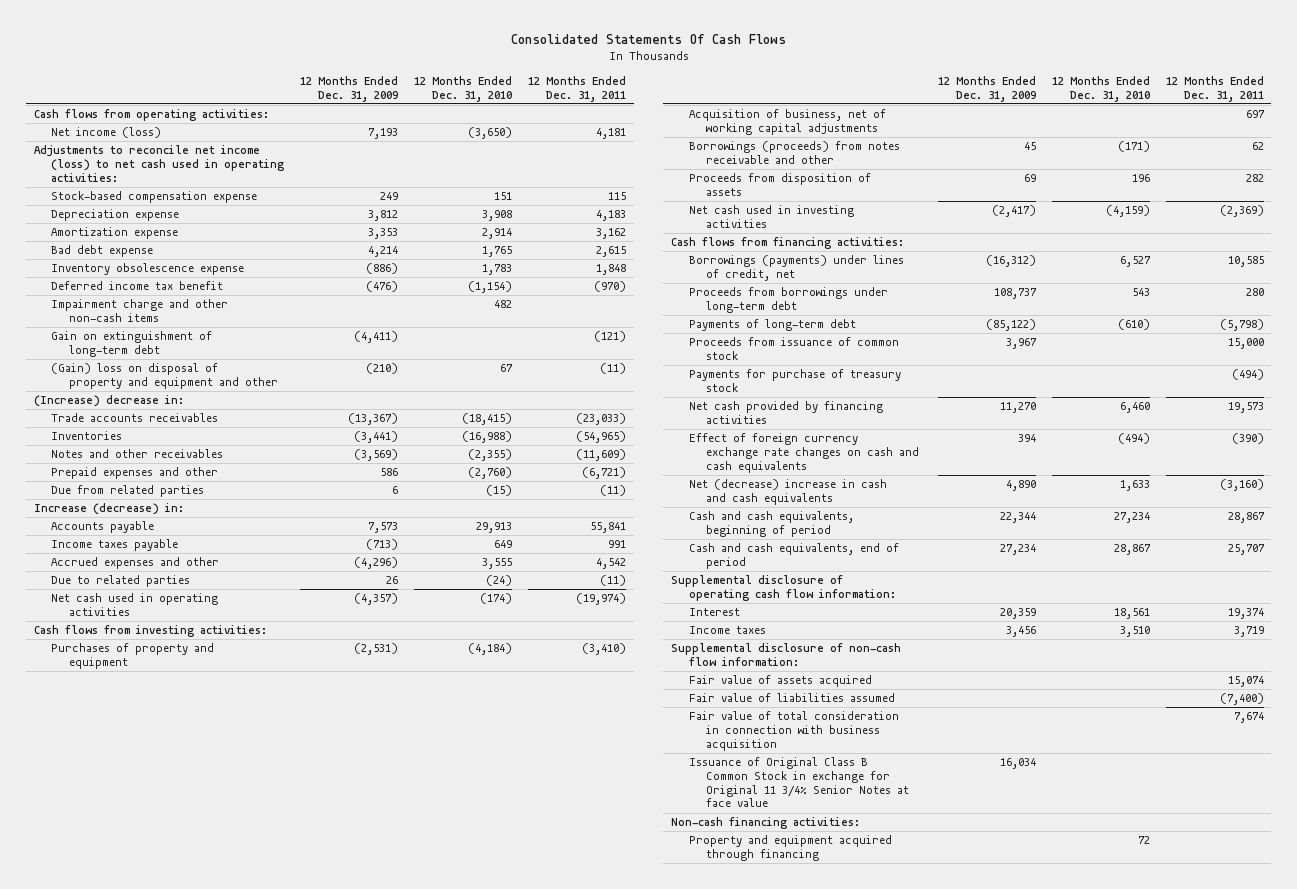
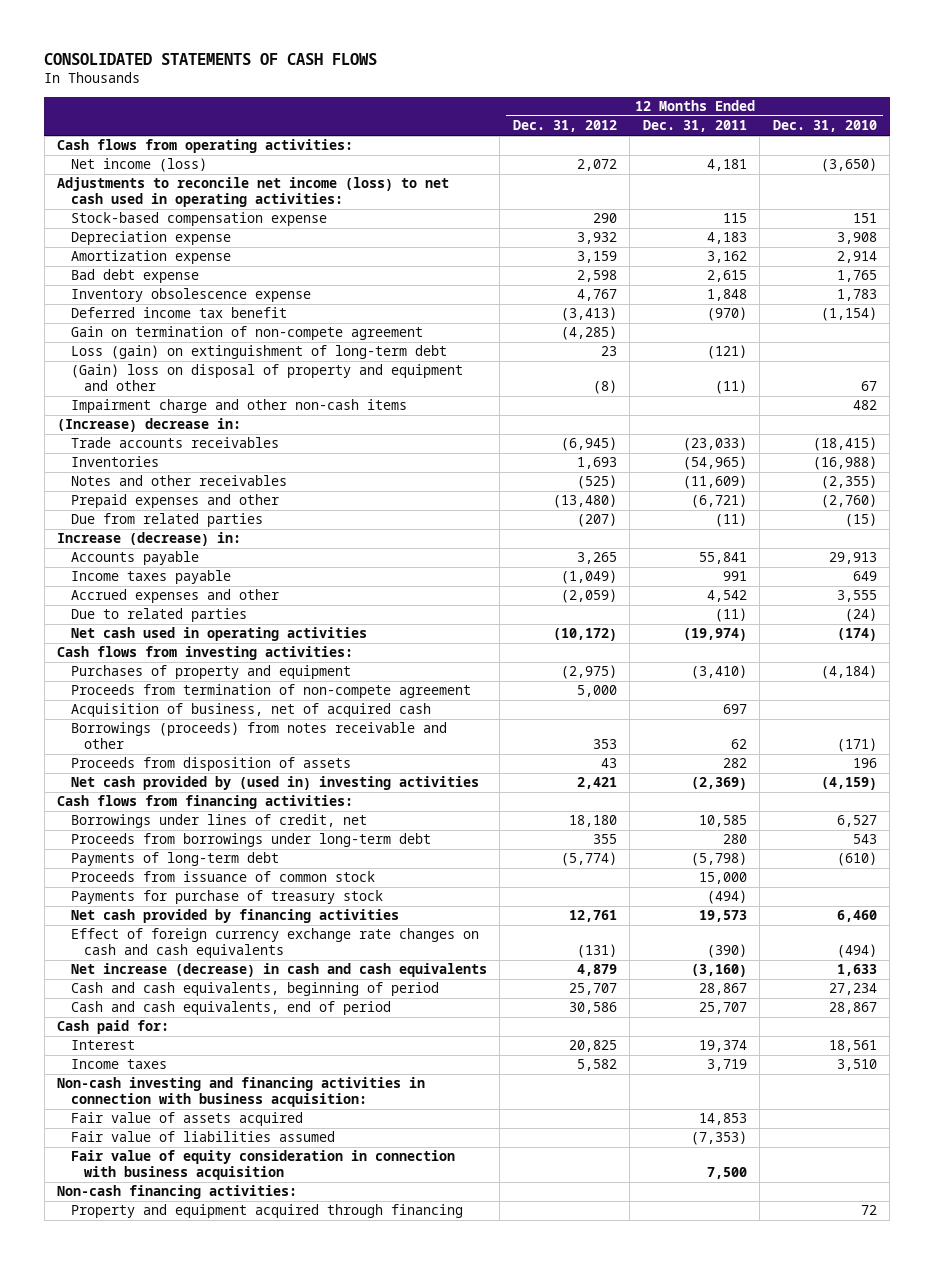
[510,34,786,45] Consolidated Statements Of Cash Flows -> [44,53,378,66] CONSOLIDATED STATEMENTS OF CASH FLOWS
[300,75,399,102] 12 Months Ended Dec. 31, 2009 -> none
none -> [512,120,617,133] Dec. 31, 2012
none -> [70,326,423,341] Gain on termination of non-compete agreement
[51,331,213,357] Gain on extinguishment of long-term debt -> [70,345,447,360] Loss (gain) on extinguishment of long-term debt
[51,299,229,322] Impairment charge and other non-cash items -> [70,399,407,414] Impairment charge and other non-cash items
none -> [70,684,471,699] Proceeds from termination of non-compete agreement
[688,109,886,135] Acquisition of business, net of working capital adjustments -> [70,703,431,718] Acquisition of business, net of acquired cash
[688,205,854,228] Net cash used in investing activities -> [70,776,479,791] Net cash provided by (used in) investing activities
[688,255,904,281] Borrowings (payments) under lines of credit, net -> [70,814,367,829] Borrowings under lines of credit, net
[688,479,887,505] Net (decrease) increase in cash and cash equivalents -> [70,963,487,978] Net increase (decrease) in cash and cash equivalents
[671,575,896,601] Supplemental disclosure of operating cash flow information: -> none
none -> [57,1020,170,1035] Cash paid for:
[688,757,910,808] Issuance of Original Class B Common Stock in exchange for Original 11 3/4% Senior Notes at face value -> none
[671,643,902,666] Supplemental disclosure of non-cash flow information: -> [57,1077,426,1107] Non-cash investing and financing activities in connection with business acquisition:
[1227,676,1264,688] 15,074 -> [698,1113,747,1126] 14,853
[1219,693,1264,706] (7,400) -> [690,1131,747,1146] (7,353)
[688,711,899,751] Fair value of total consideration in connection with business acquisition -> [70,1150,455,1180] Fair value of equity consideration in connection with business acquisition
[1233,712,1264,724] 7,674 -> [706,1166,747,1179] 7,500

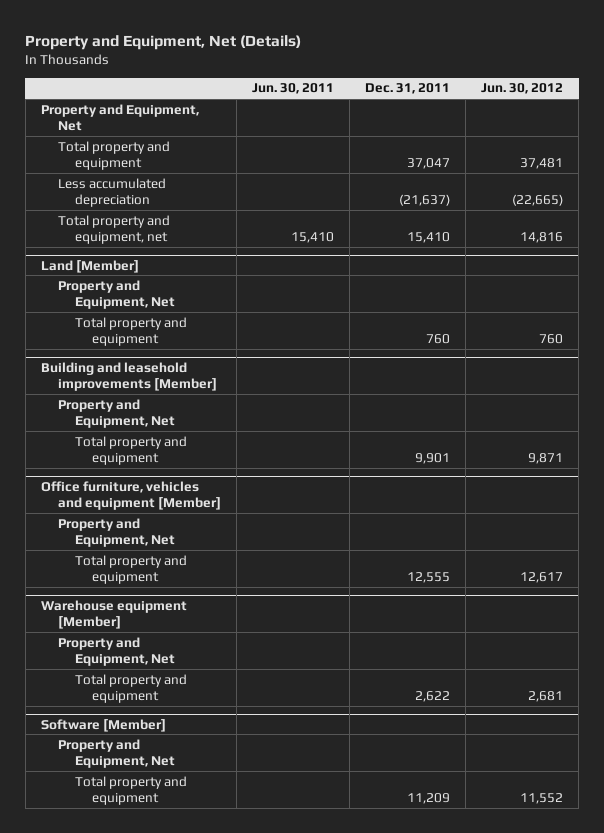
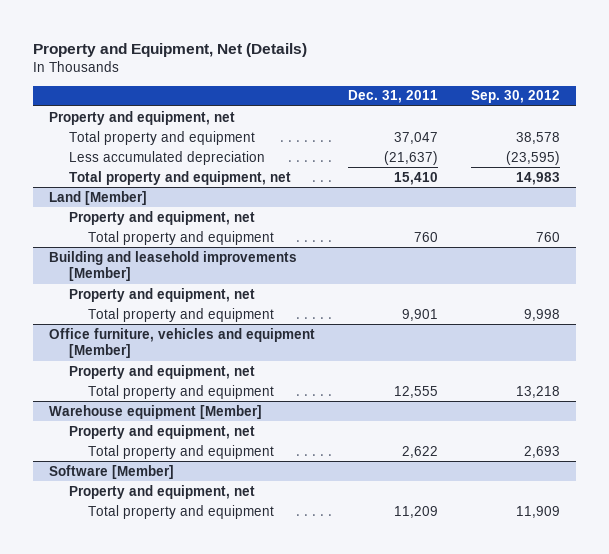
[251,83,334,95] Jun. 30, 2011 -> none
[481,83,564,95] Jun. 30, 2012 -> none
none -> [470,90,560,104] Sep. 30, 2012
[40,103,199,131] Property and Equipment, Net -> [49,110,236,125] Property and equipment, net
[57,279,175,309] Property and Equipment, Net -> [68,210,255,225] Property and equipment, net
[57,398,175,428] Property and Equipment, Net -> [68,287,255,302] Property and equipment, net
[57,517,175,547] Property and Equipment, Net -> [68,364,255,379] Property and equipment, net
[57,636,175,666] Property and Equipment, Net -> [68,424,255,439] Property and equipment, net
[57,738,175,768] Property and Equipment, Net -> [68,484,255,499] Property and equipment, net

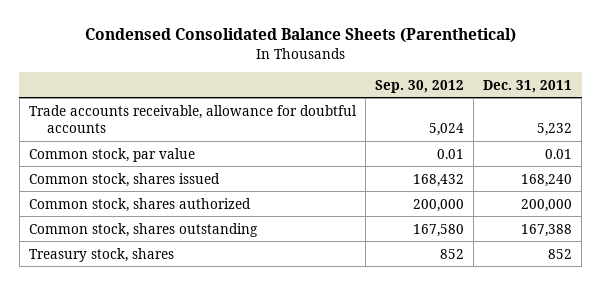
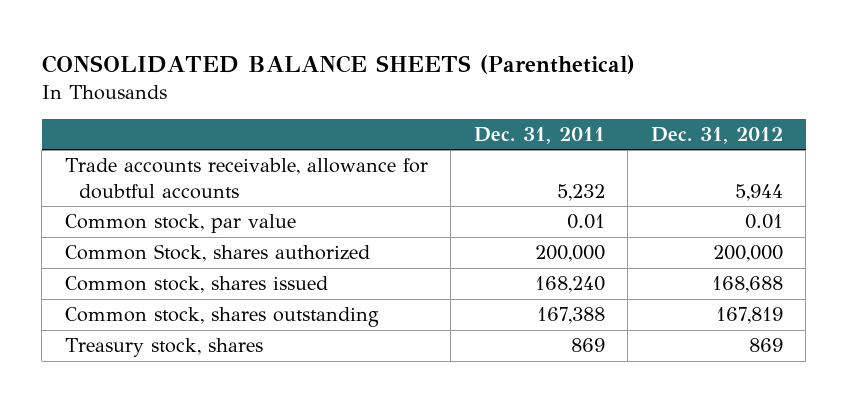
[84,28,516,44] Condensed Consolidated Balance Sheets (Parenthetical) -> [41,55,635,75] CONSOLIDATED BALANCE SHEETS (Parenthetical)
[375,79,465,93] Sep. 30, 2012 -> none
none -> [650,126,783,144] Dec. 31, 2012
none -> [64,244,370,263] Common Stock, shares authorized
[28,197,251,212] Common stock, shares authorized -> none
[548,248,573,259] 852 -> [570,338,605,353] 869

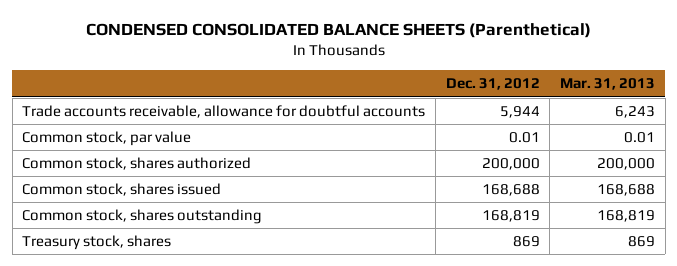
[41,55,635,75] CONSOLIDATED BALANCE SHEETS (Parenthetical) -> [85,23,591,39] CONDENSED CONSOLIDATED BALANCE SHEETS (Parenthetical)
[473,126,605,144] Dec. 31, 2011 -> none
none -> [560,78,656,91] Mar. 31, 2013
[64,244,370,263] Common Stock, shares authorized -> [22,157,252,171] Common stock, shares authorized
[715,307,783,325] 167,819 -> [481,210,540,223] 168,819

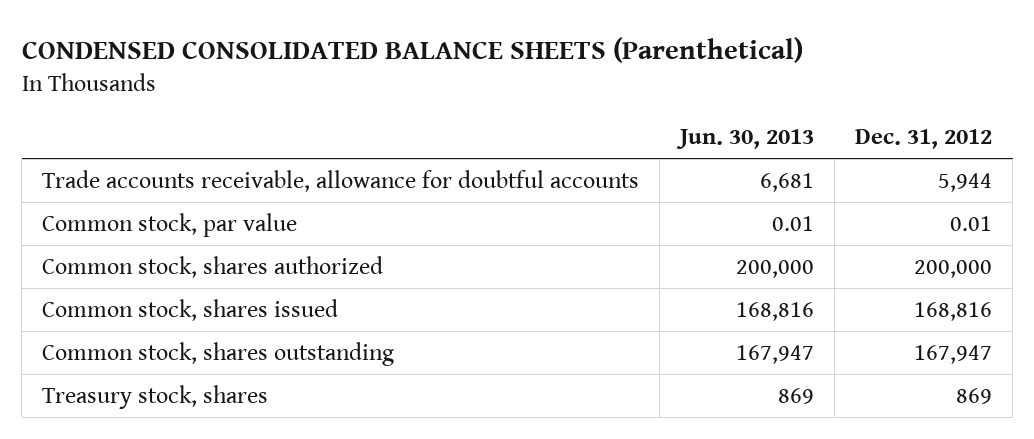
[560,78,656,91] Mar. 31, 2013 -> none
none -> [676,128,815,149] Jun. 30, 2013
[481,184,540,197] 168,688 -> [914,302,993,322] 168,816
[481,210,540,223] 168,819 -> [914,345,993,365] 167,947

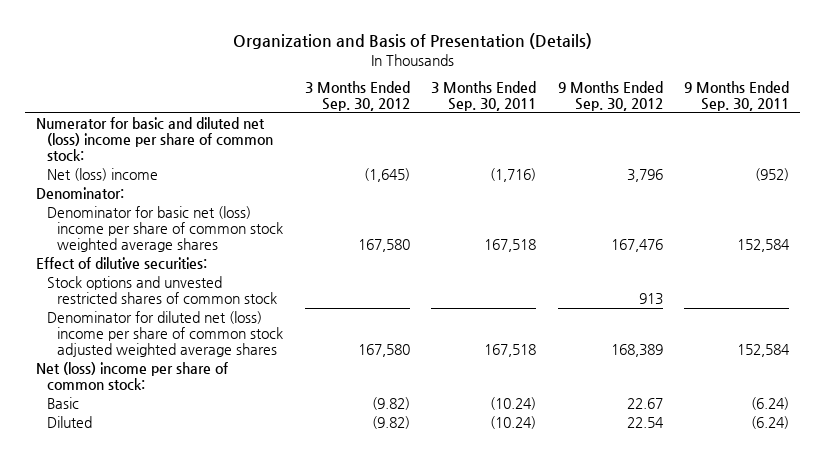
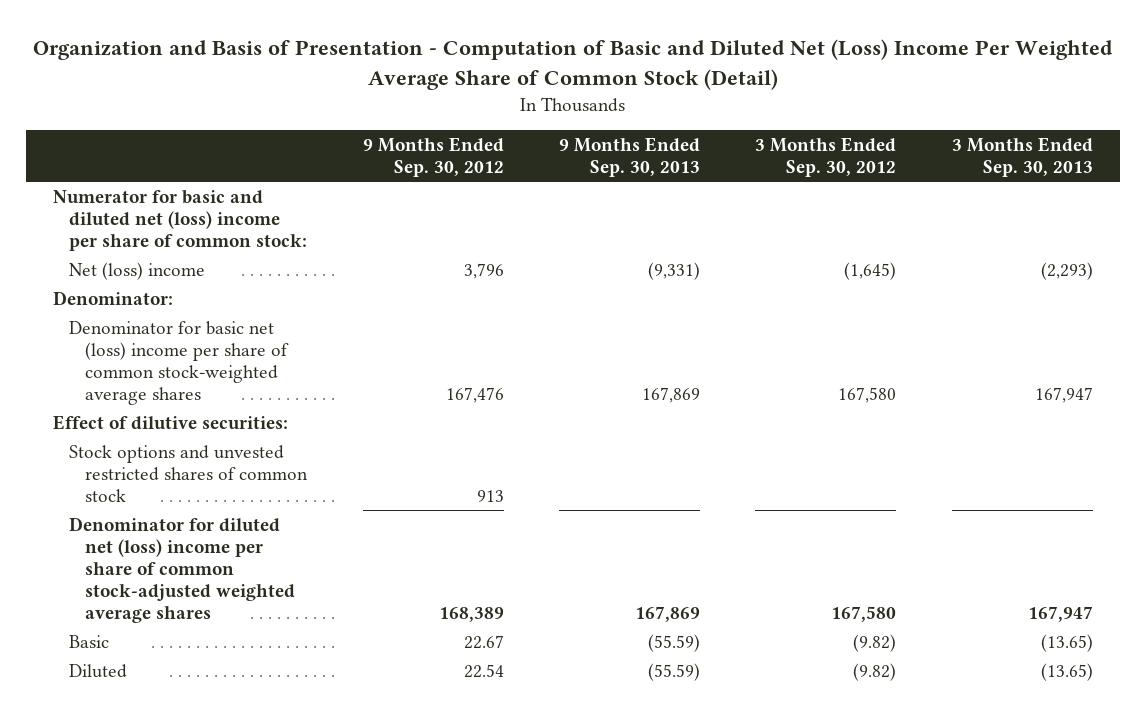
[232,33,592,50] Organization and Basis of Presentation (Details) -> [33,39,1114,91] Organization and Basis of Presentation - Computation of Basic and Diluted Net (Loss) Income Per Weighted Average Share of Common Stock (Detail)
[431,81,537,112] 3 Months Ended Sep. 30, 2011 -> none
[684,81,790,112] 9 Months Ended Sep. 30, 2011 -> none
none -> [558,136,700,177] 9 Months Ended Sep. 30, 2013
none -> [951,136,1093,177] 3 Months Ended Sep. 30, 2013
[46,206,284,252] Denominator for basic net (loss) income per share of common stock weighted average shares -> [69,320,289,406] Denominator for basic net (loss) income per share of common stock-weighted average shares
[36,362,229,391] Net (loss) income per share of common stock: -> none
[46,311,284,357] Denominator for diluted net (loss) income per share of common stock adjusted weighted average shares -> [69,516,295,624] Denominator for diluted net (loss) income per share of common stock-adjusted weighted average shares

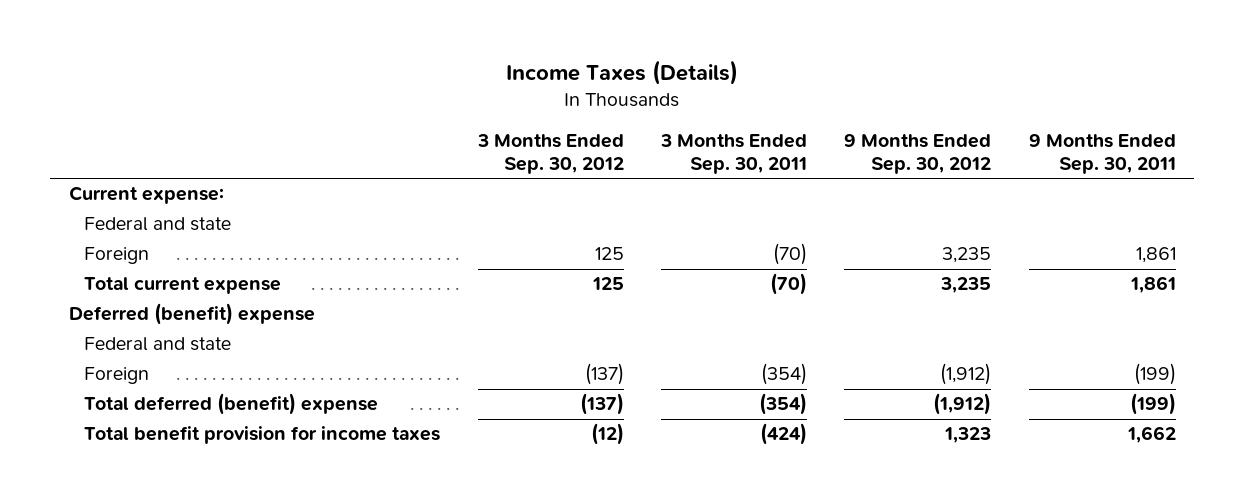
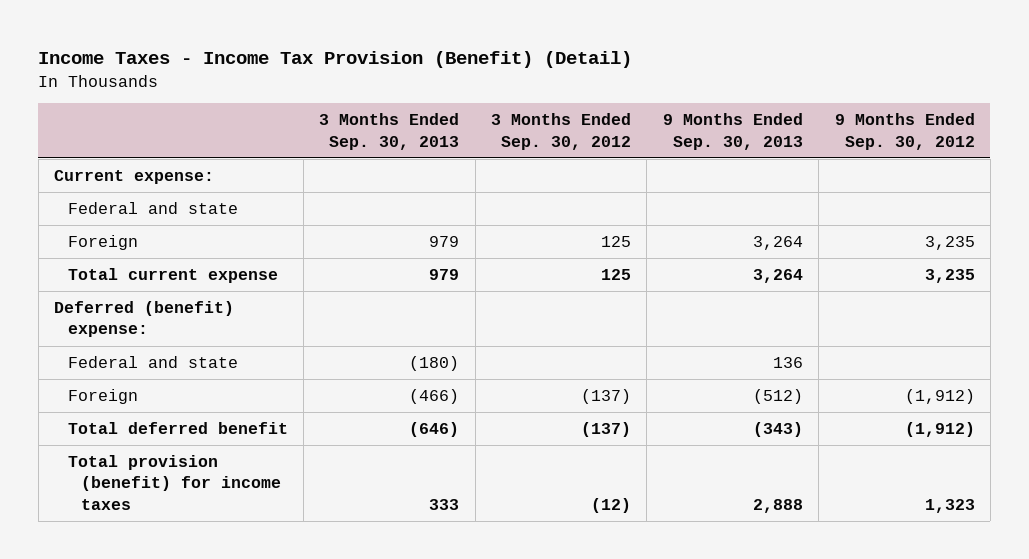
[506,60,739,86] Income Taxes (Details) -> [38,51,633,69] Income Taxes - Income Tax Provision (Benefit) (Detail)
[659,133,807,174] 3 Months Ended Sep. 30, 2011 -> none
[1028,133,1176,174] 9 Months Ended Sep. 30, 2011 -> none
none -> [319,113,460,150] 3 Months Ended Sep. 30, 2013
none -> [662,113,803,150] 9 Months Ended Sep. 30, 2013
[68,303,315,326] Deferred (benefit) expense -> [54,301,235,338] Deferred (benefit) expense:
[84,393,379,416] Total deferred (benefit) expense -> [67,422,288,435] Total deferred benefit
[84,426,441,445] Total benefit provision for income taxes -> [67,455,282,510] Total provision (benefit) for income taxes

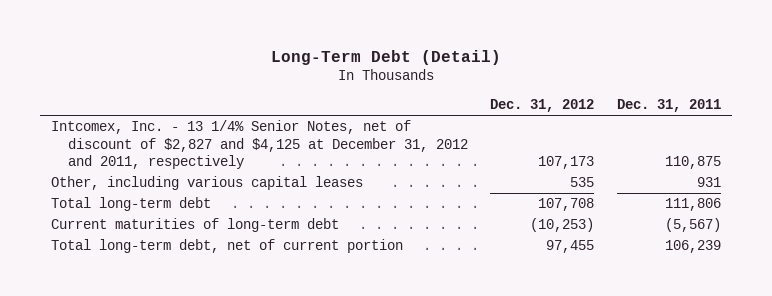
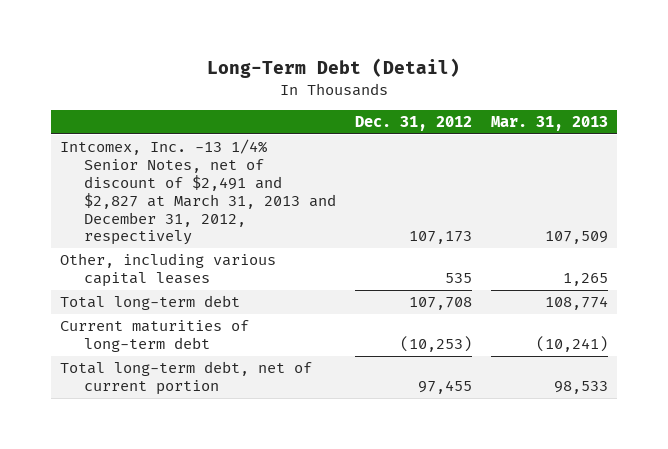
[616,99,721,113] Dec. 31, 2011 -> none
none -> [490,116,608,132] Mar. 31, 2013
[51,120,469,169] Intcomex, Inc. - 13 1/4% Senior Notes, net of discount of $2,827 and $4,125 at December 31, 2012 and 2011, respectively -> [60,139,336,246] Intcomex, Inc. -13 1/4% Senior Notes, net of discount of $2,491 and $2,827 at March 31, 2013 and December 31, 2012, respectively

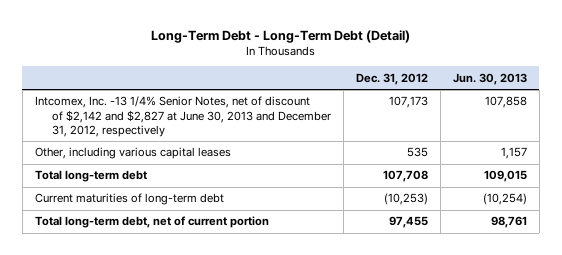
[206,58,460,79] Long-Term Debt (Detail) -> [150,29,410,43] Long-Term Debt - Long-Term Debt (Detail)
[490,116,608,132] Mar. 31, 2013 -> none
none -> [452,72,527,85] Jun. 30, 2013
[60,139,336,246] Intcomex, Inc. -13 1/4% Senior Notes, net of discount of $2,491 and $2,827 at March 31, 2013 and December 31, 2012, respectively -> [35,96,331,137] Intcomex, Inc. -13 1/4% Senior Notes, net of discount of $2,142 and $2,827 at June 30, 2013 and December 31, 2012, respectively

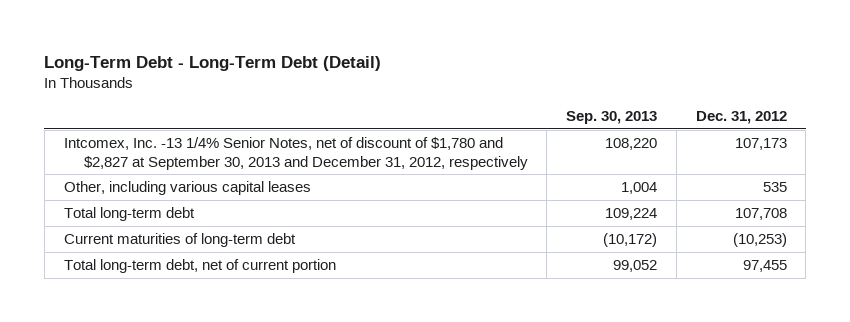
[452,72,527,85] Jun. 30, 2013 -> none
none -> [566,110,658,124] Sep. 30, 2013
[35,96,331,137] Intcomex, Inc. -13 1/4% Senior Notes, net of discount of $2,142 and $2,827 at June 30, 2013 and December 31, 2012, respectively -> [63,137,528,170] Intcomex, Inc. -13 1/4% Senior Notes, net of discount of $1,780 and $2,827 at September 30, 2013 and December 31, 2012, respectively

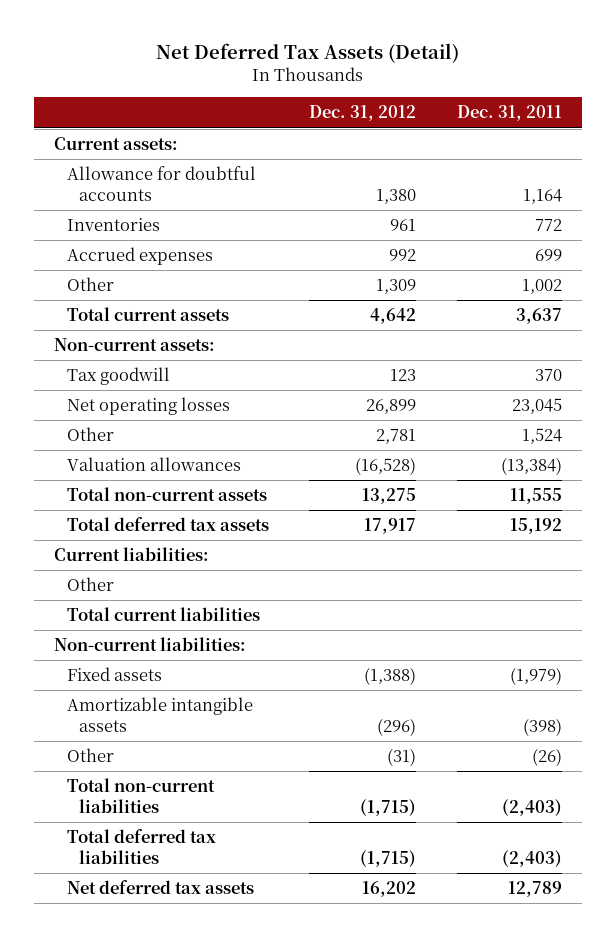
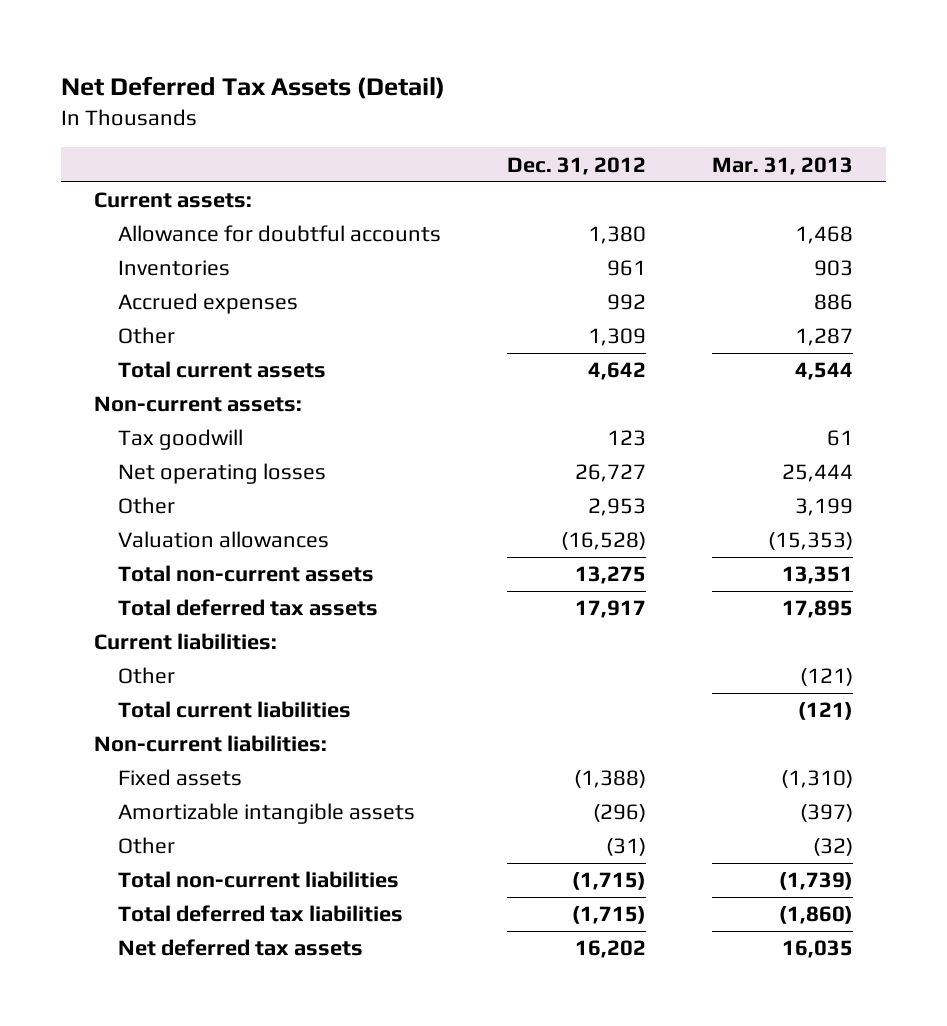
[456,105,562,122] Dec. 31, 2011 -> none
none -> [711,156,853,175] Mar. 31, 2013
[366,398,417,414] 26,899 -> [574,464,646,483] 26,727
[376,428,417,444] 2,781 -> [587,498,646,517] 2,953

